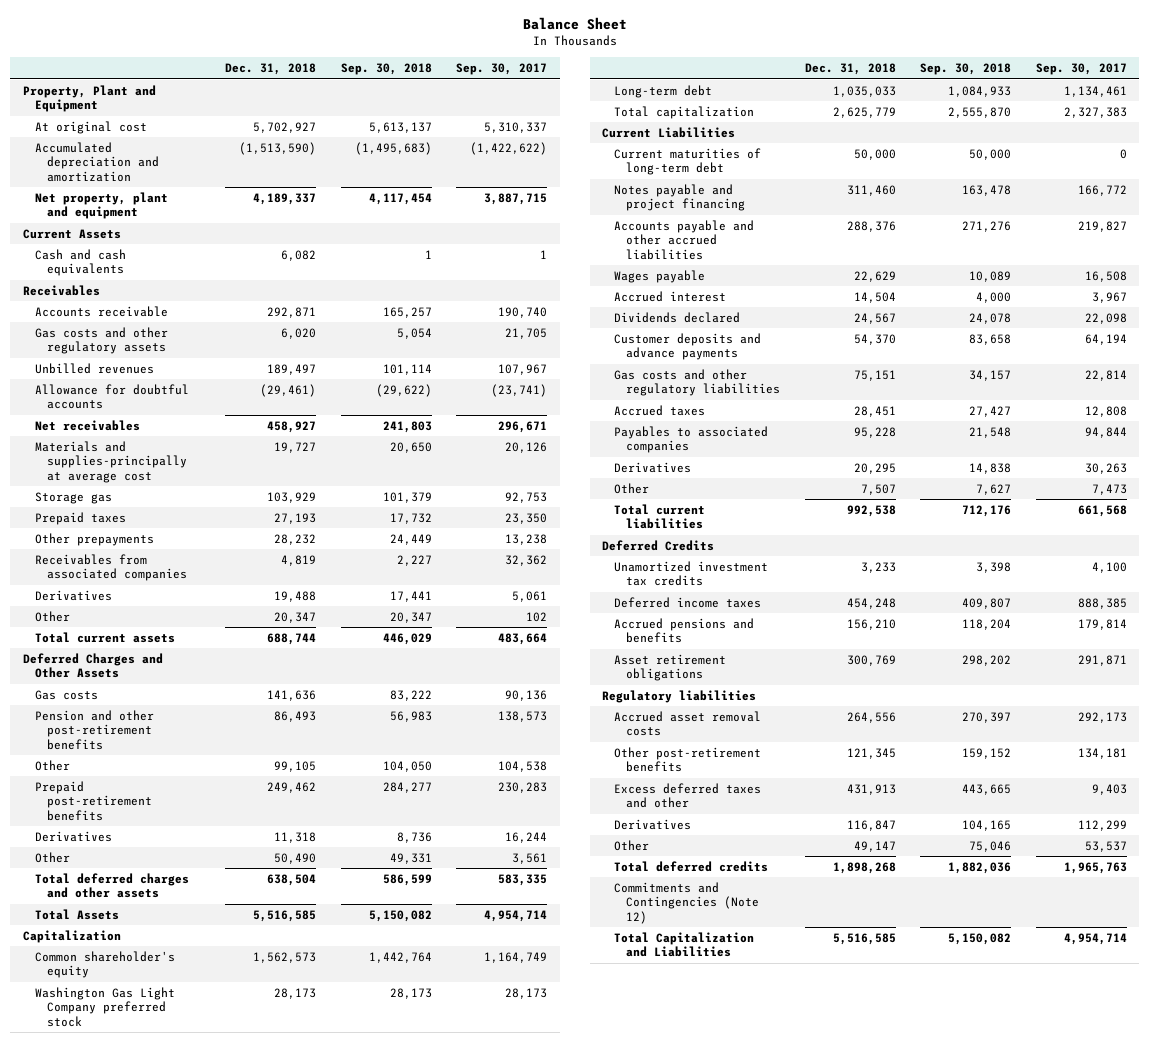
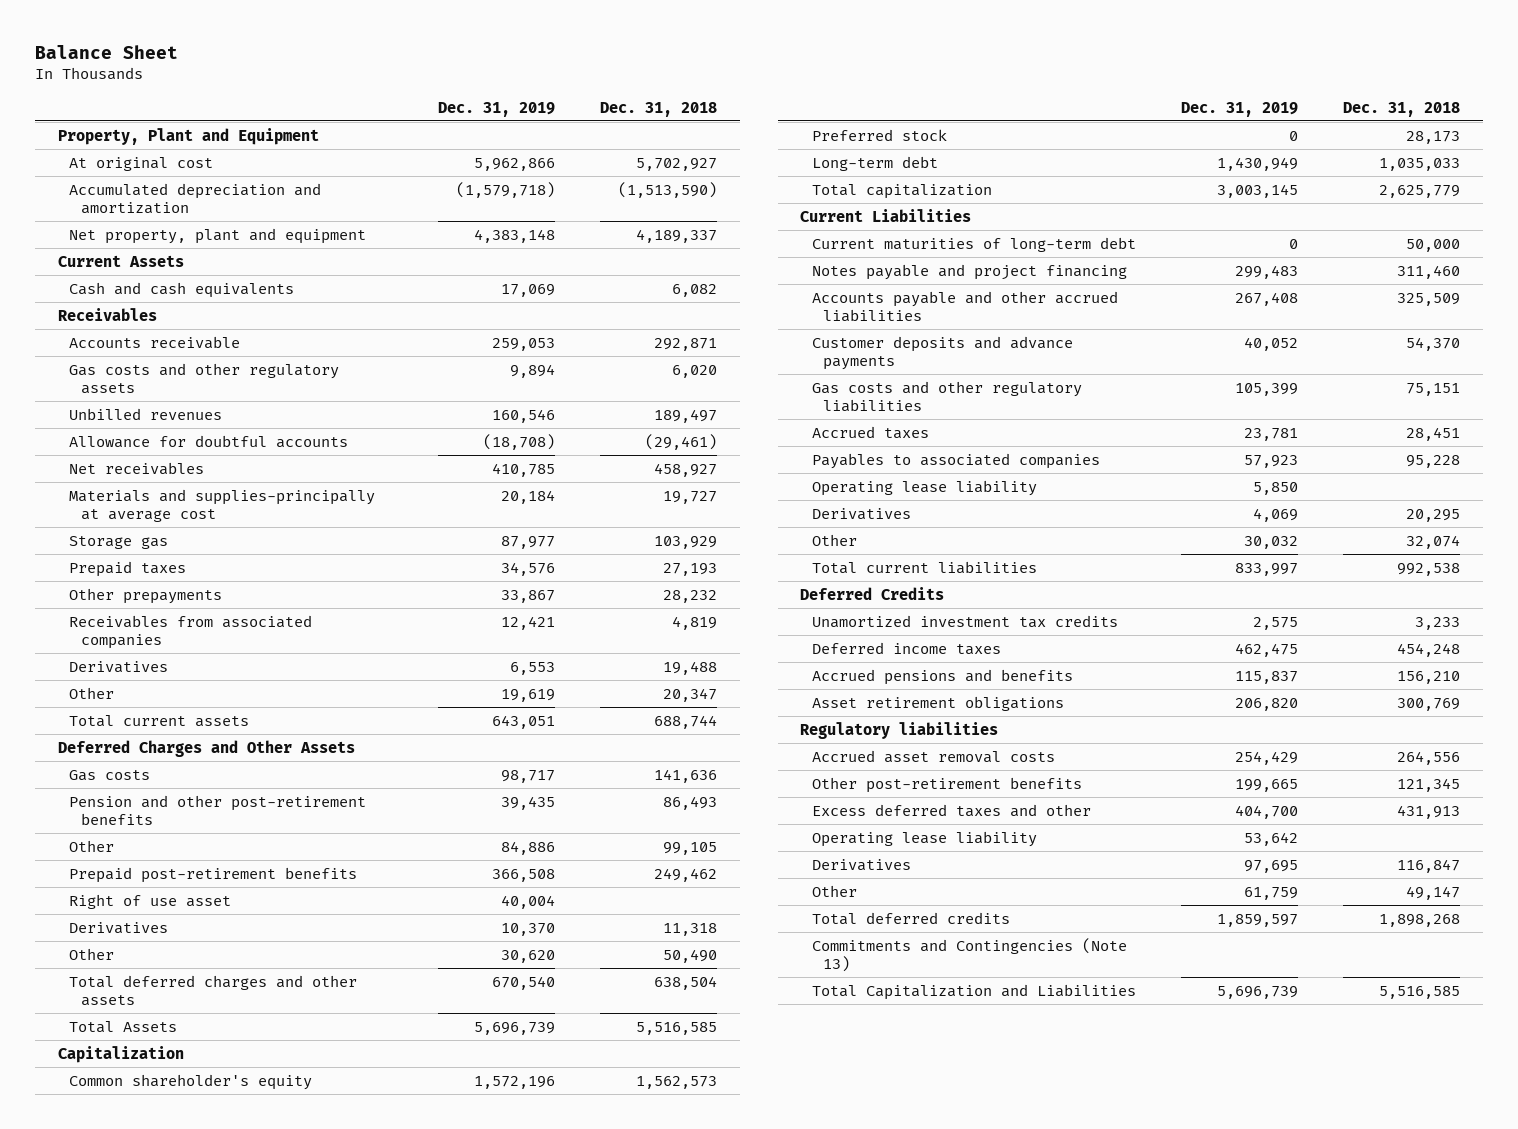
[340,62,432,75] Sep. 30, 2018 -> none
[456,62,548,75] Sep. 30, 2017 -> none
none -> [438,101,556,117] Dec. 31, 2019
none -> [69,893,232,909] Right of use asset
[34,986,175,1027] Washington Gas Light Company preferred stock -> [811,128,947,141] Preferred stock
[613,269,705,283] Wages payable -> none
[613,290,726,302] Accrued interest -> none
[613,311,740,323] Dividends declared -> none
[846,220,896,232] 288,376 -> [1397,292,1461,306] 325,509
none -> [811,479,1037,496] Operating lease liability
[860,483,896,495] 7,507 -> [1406,534,1461,549] 32,074
none -> [811,830,1037,847] Operating lease liability
[613,881,760,924] Commitments and Contingencies (Note 12) -> [811,937,1127,972] Commitments and Contingencies (Note 13)

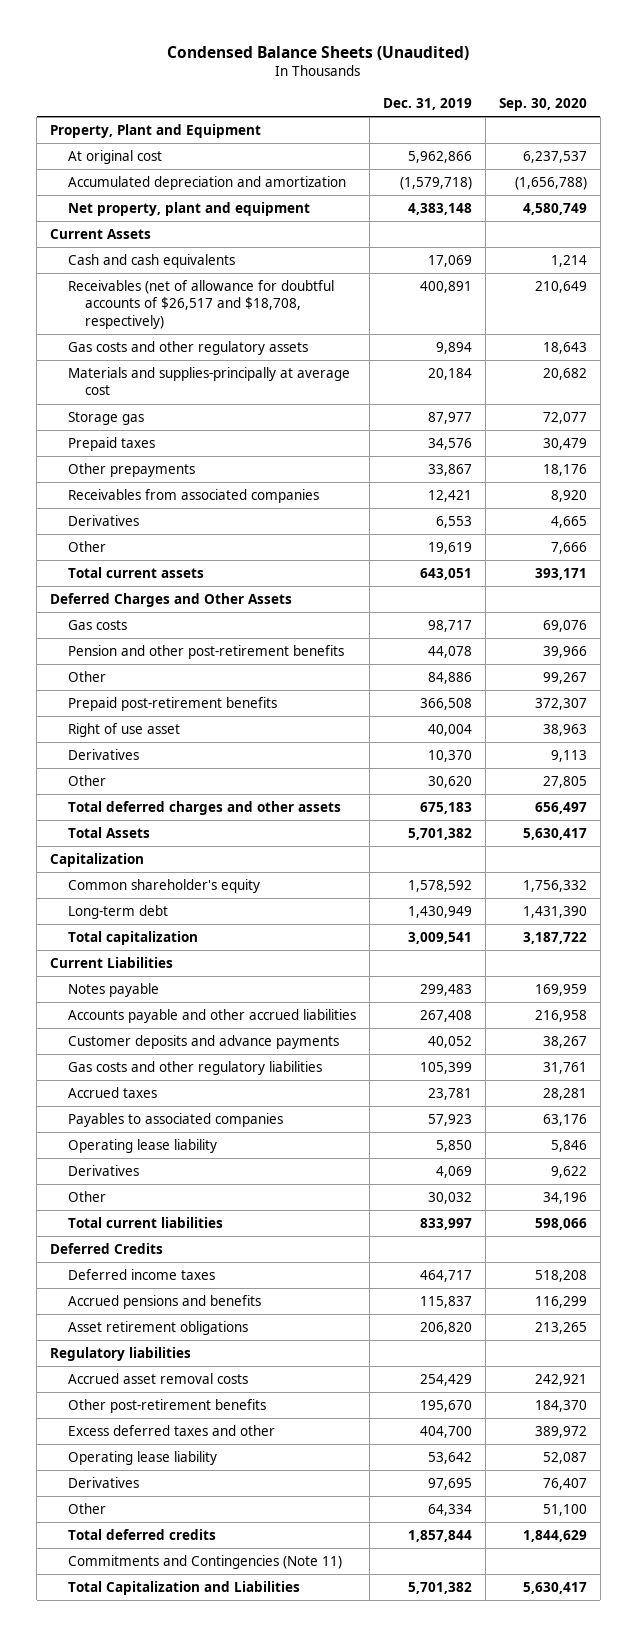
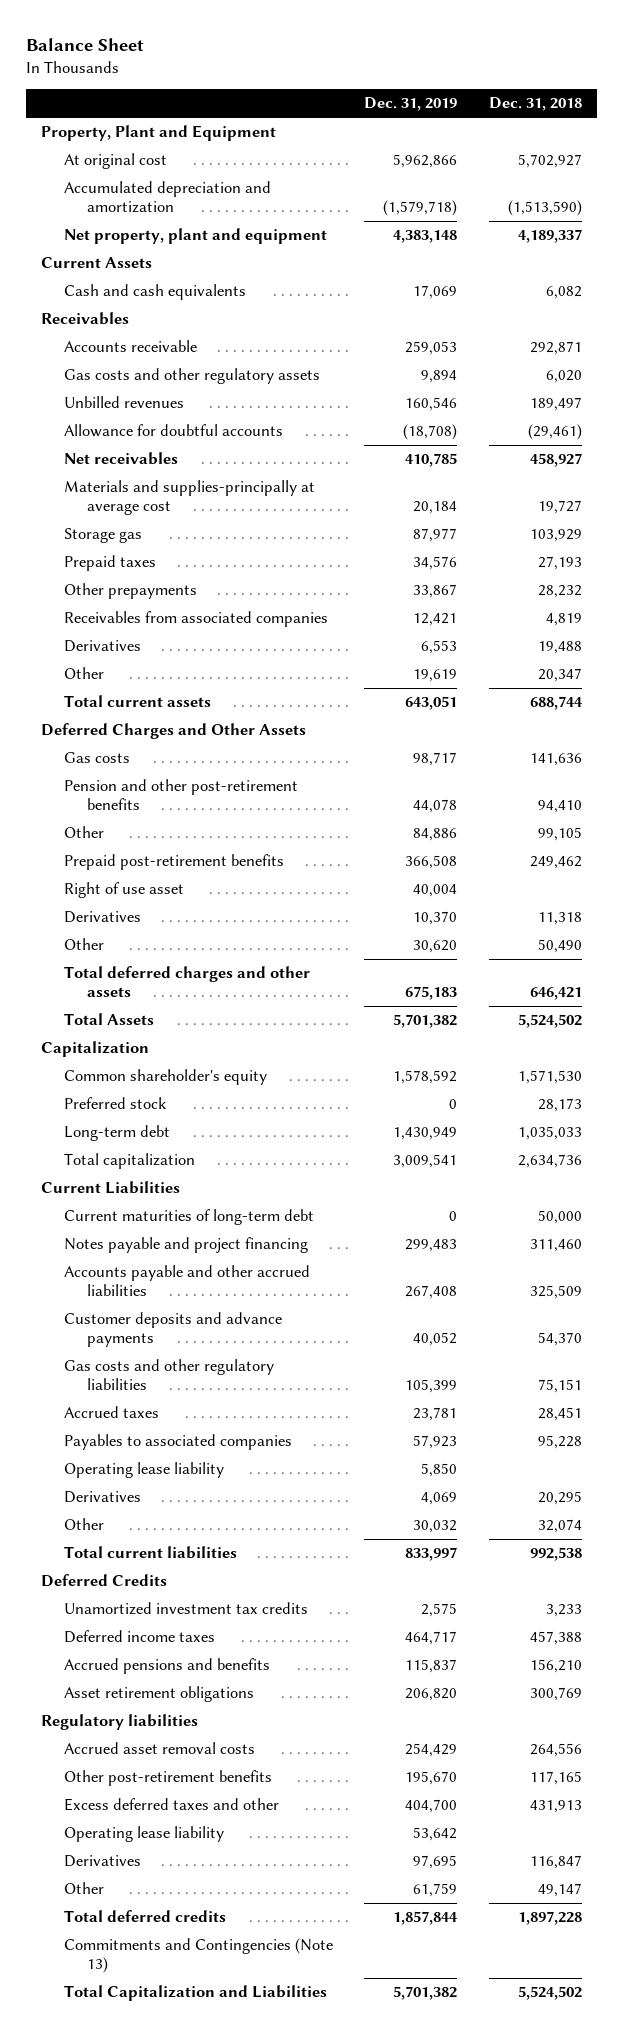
[167,45,470,60] Condensed Balance Sheets (Unaudited) -> [25,37,144,51] Balance Sheet
[498,98,587,112] Sep. 30, 2020 -> none
none -> [488,97,582,112] Dec. 31, 2018
[67,280,334,329] Receivables (net of allowance for doubtful accounts of $26,517 and $18,708, respectively) -> none
none -> [41,312,130,326] Receivables
none -> [64,340,198,353] Accounts receivable
none -> [64,396,185,409] Unbilled revenues
none -> [64,424,284,438] Allowance for doubtful accounts
none -> [64,452,179,466] Net receivables
none -> [64,1097,168,1110] Preferred stock
none -> [64,1209,315,1226] Current maturities of long-term debt
[67,983,159,998] Notes payable -> [64,1237,309,1254] Notes payable and project financing
none -> [64,1602,309,1616] Unamortized investment tax credits
[427,1504,472,1517] 64,334 -> [413,1883,458,1898] 61,759
[67,1555,342,1570] Commitments and Contingencies (Note 11) -> [64,1938,334,1974] Commitments and Contingencies (Note 13)

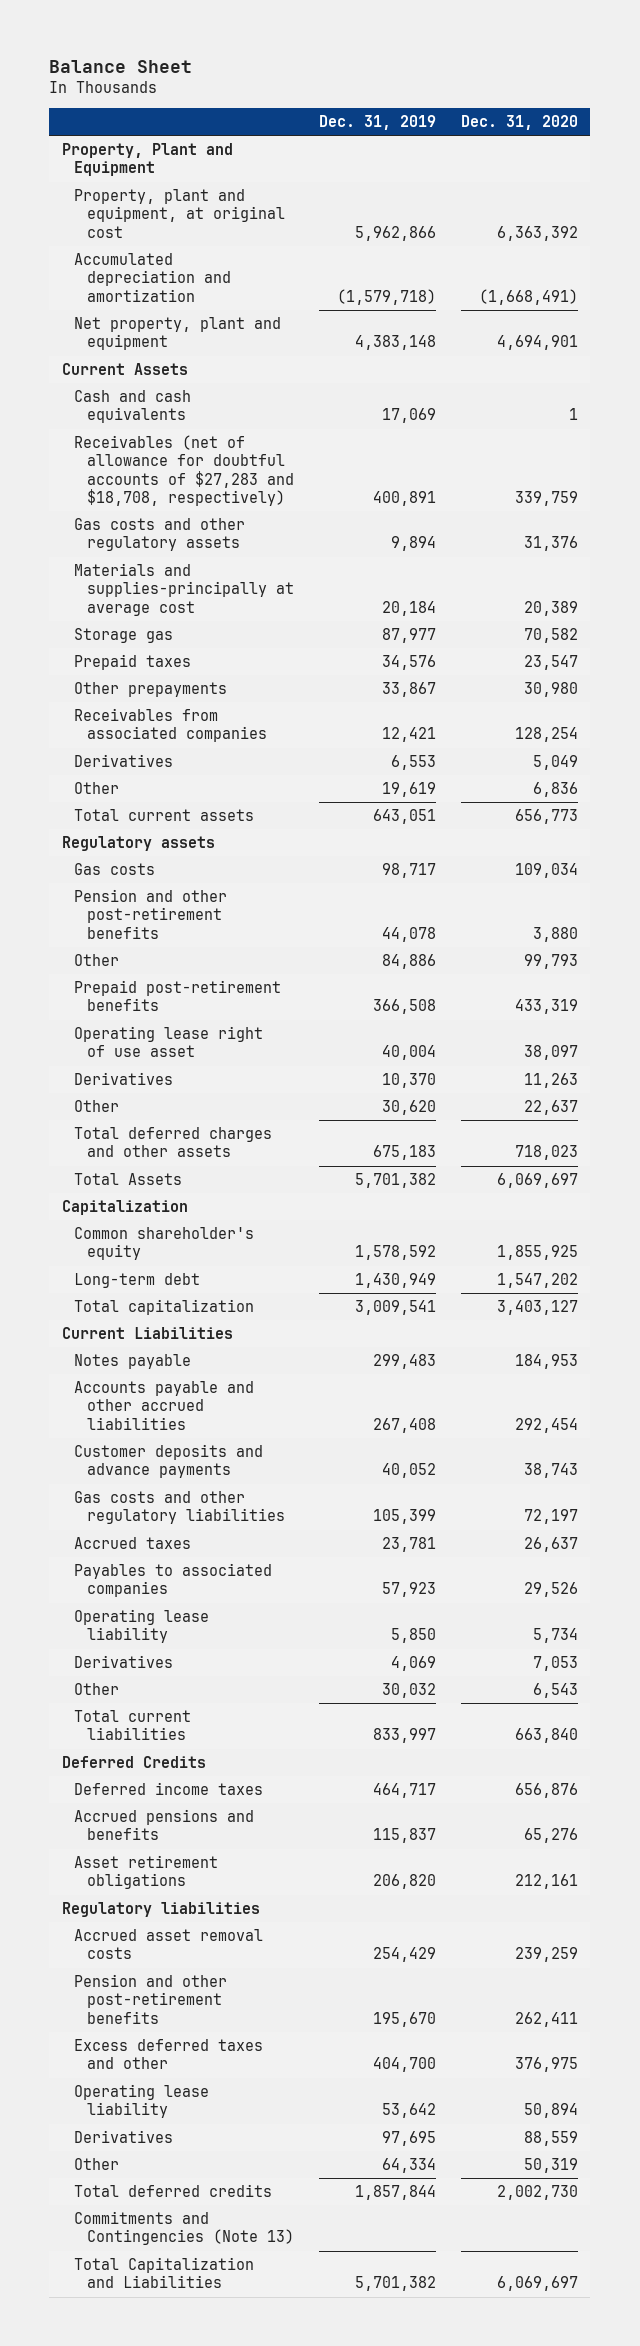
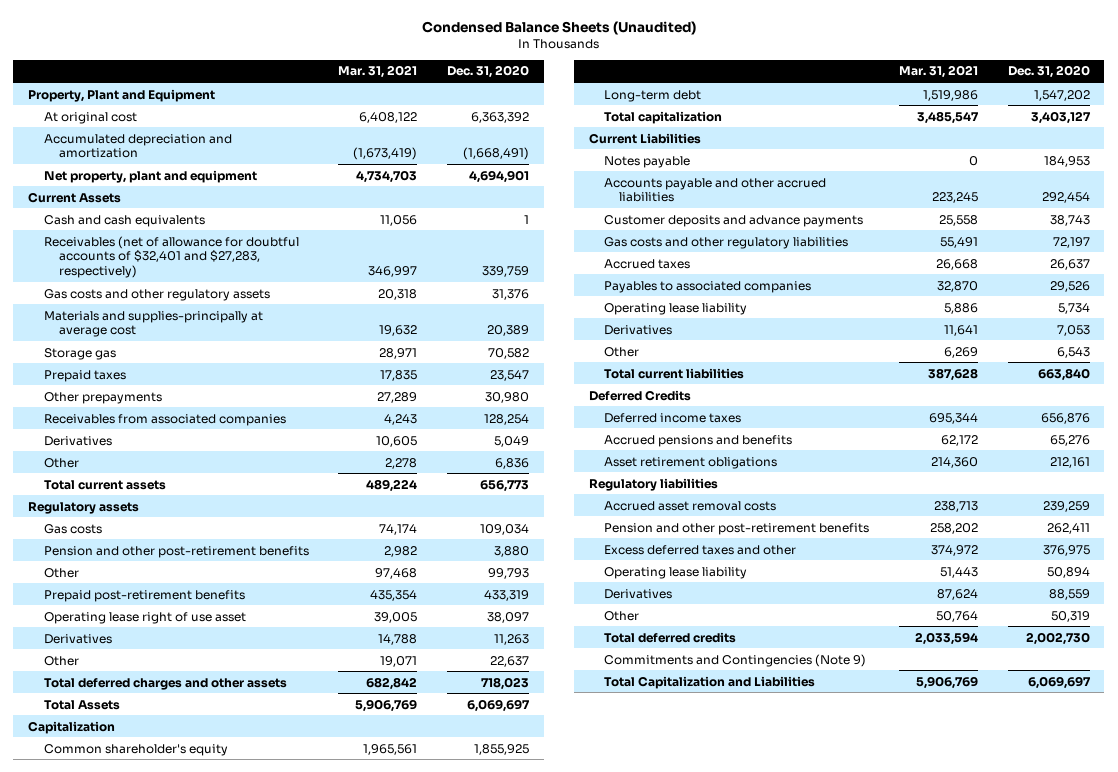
[49,59,193,73] Balance Sheet -> [421,20,696,35] Condensed Balance Sheets (Unaudited)
[318,115,436,131] Dec. 31, 2019 -> none
none -> [338,65,418,79] Mar. 31, 2021
[74,189,286,238] Property, plant and equipment, at original cost -> [43,111,137,124] At original cost
[74,435,295,506] Receivables (net of allowance for doubtful accounts of $27,283 and $18,708, respectively) -> [43,235,299,279] Receivables (net of allowance for doubtful accounts of $32,401 and $27,283, respectively)
[74,2211,295,2246] Commitments and Contingencies (Note 13) -> [604,653,867,667] Commitments and Contingencies (Note 9)

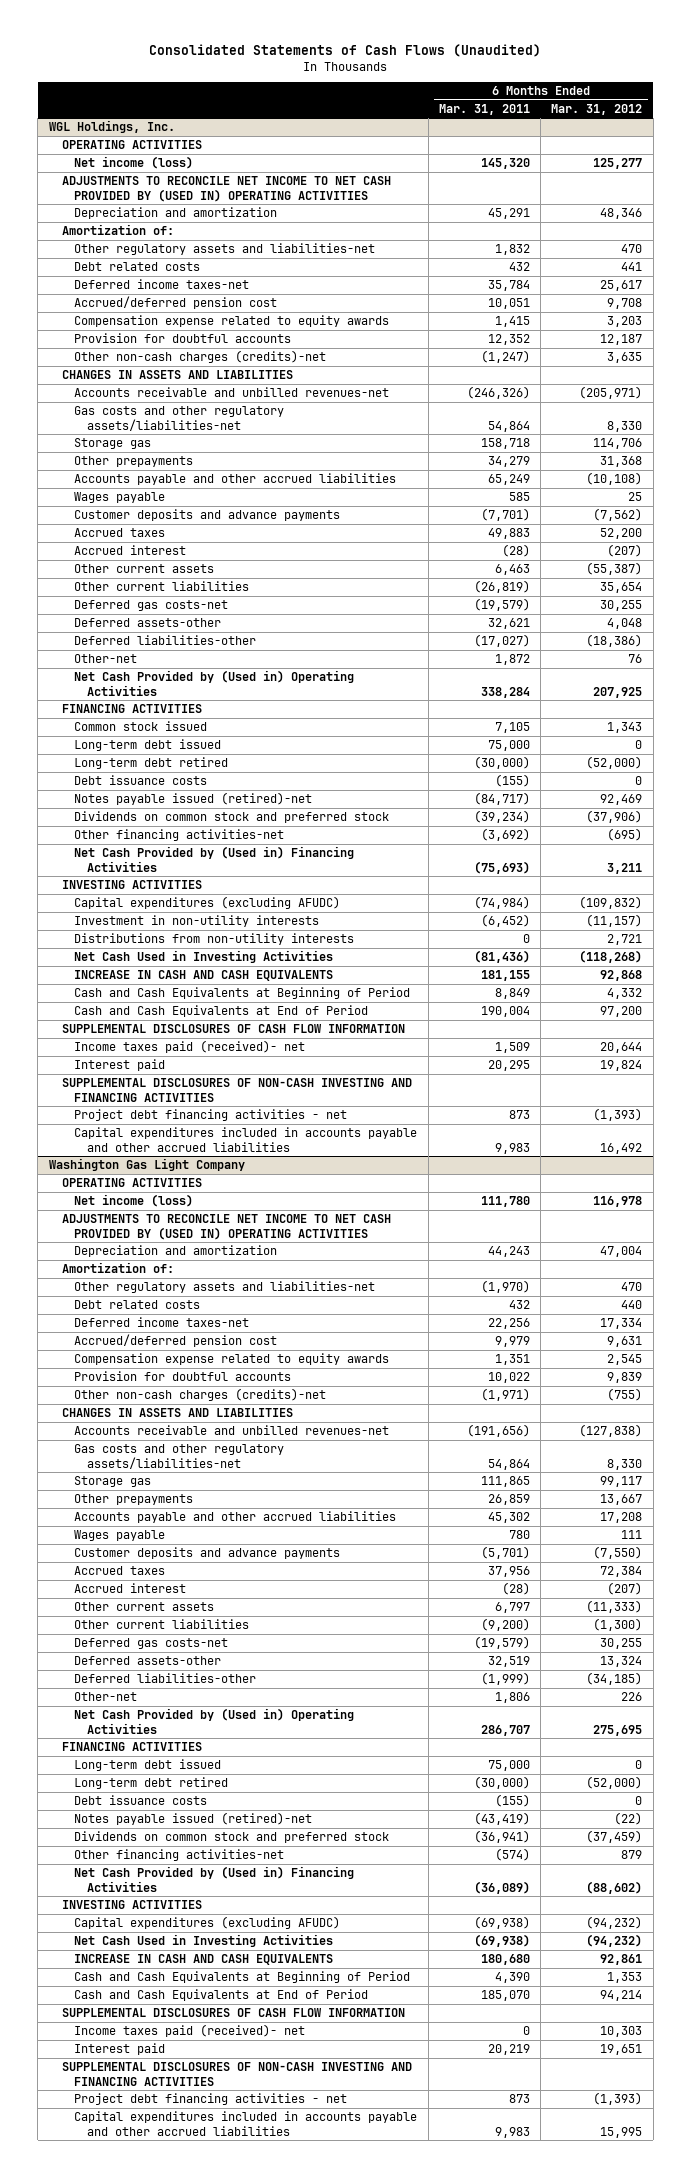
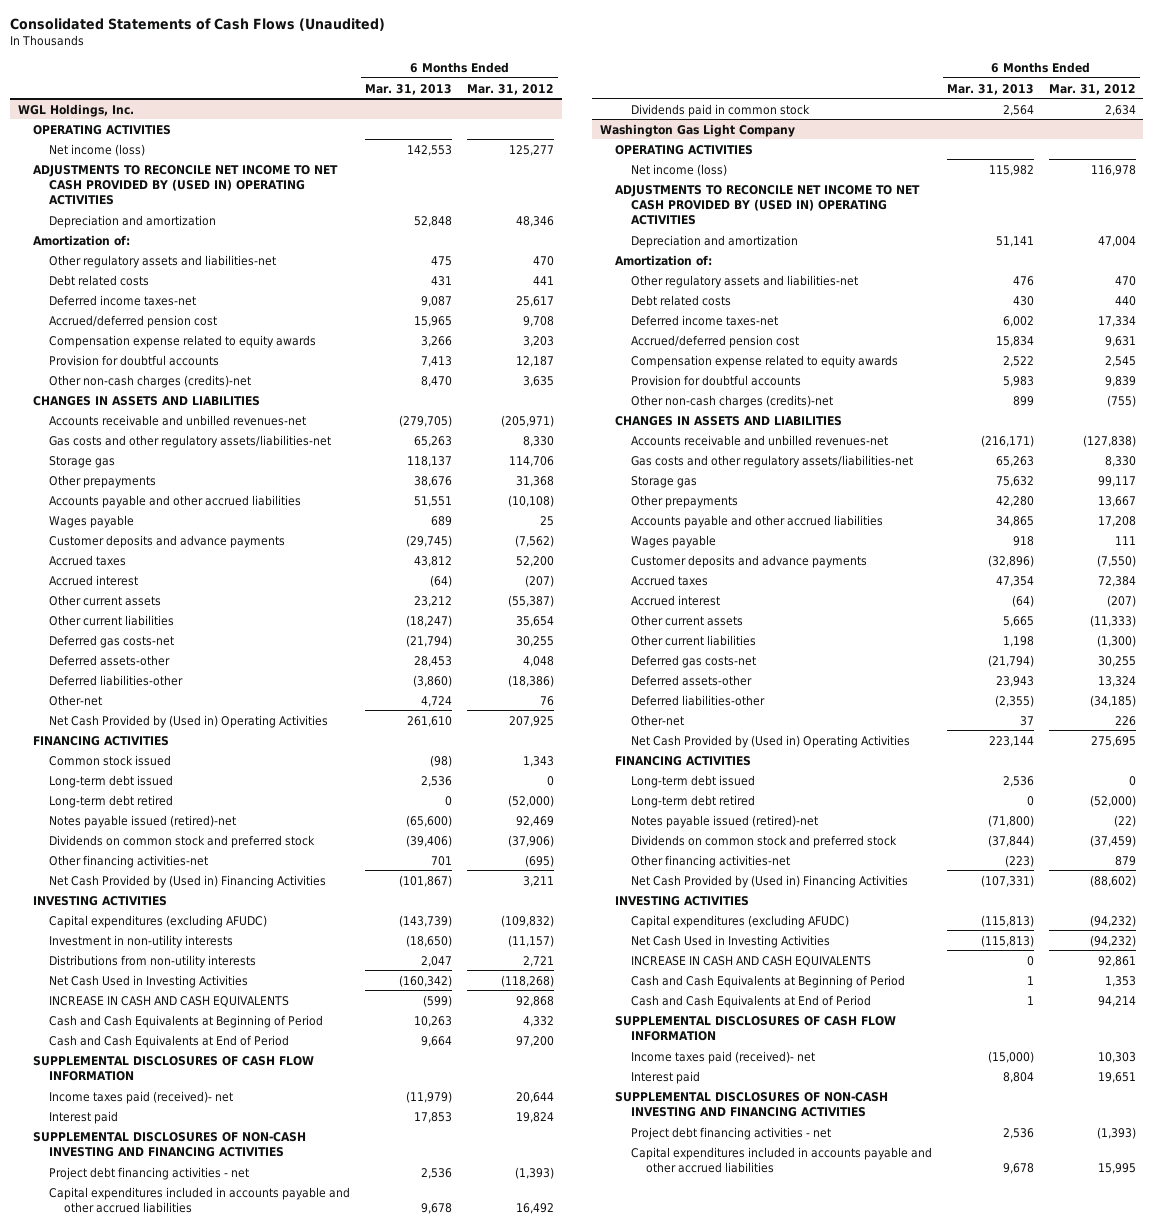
[438,103,530,115] Mar. 31, 2011 -> none
none -> [364,83,452,95] Mar. 31, 2013
[74,774,208,785] Debt issuance costs -> none
none -> [630,103,810,117] Dividends paid in common stock
[74,1794,208,1805] Debt issuance costs -> none

